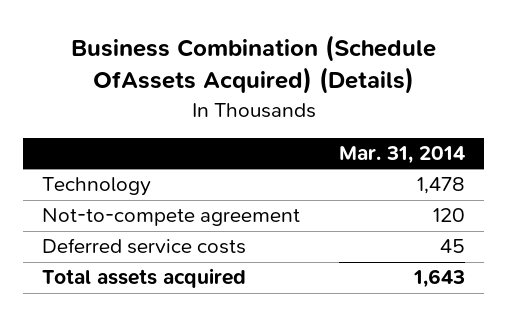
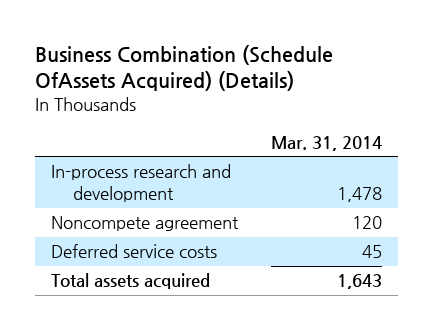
[42,177,152,197] Technology -> [51,164,232,203] In-process research and development
[42,208,301,227] Not-to-compete agreement -> [51,216,240,232] Noncompete agreement

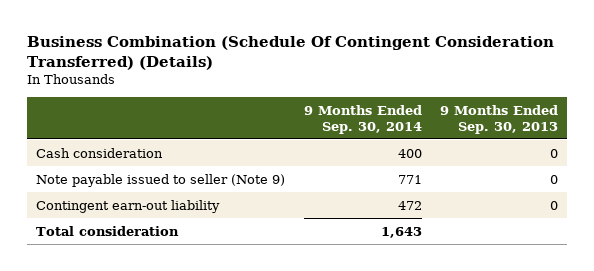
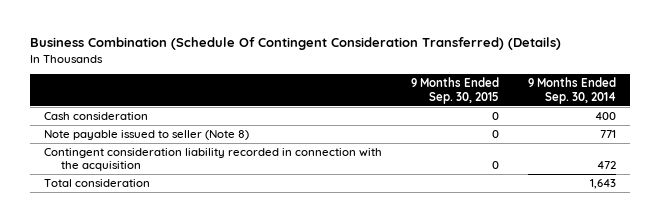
[440,104,559,134] 9 Months Ended Sep. 30, 2013 -> none
none -> [410,77,499,104] 9 Months Ended Sep. 30, 2015
[36,173,286,187] Note payable issued to seller (Note 9) -> [44,129,250,140] Note payable issued to seller (Note 8)
[36,199,221,213] Contingent earn-out liability -> [44,147,383,172] Contingent consideration liability recorded in connection with the acquisition

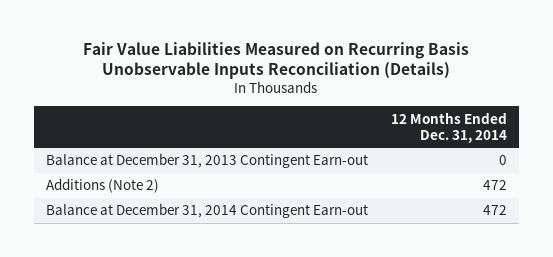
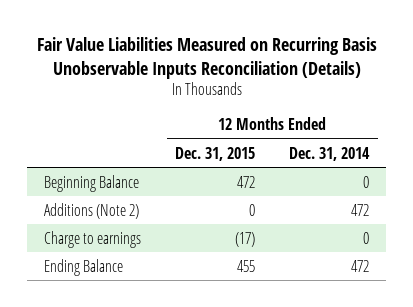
none -> [175,146,256,161] Dec. 31, 2015
[45,153,368,169] Balance at December 31, 2013 Contingent Earn-out -> [44,174,140,192] Beginning Balance
none -> [44,230,142,248] Charge to earnings
[45,203,368,219] Balance at December 31, 2014 Contingent Earn-out -> [44,258,124,276] Ending Balance

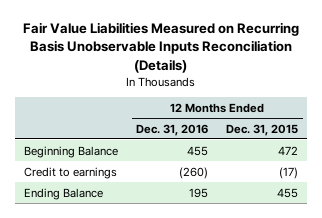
[289,146,371,161] Dec. 31, 2014 -> none
none -> [136,123,209,136] Dec. 31, 2016
[44,202,140,219] Additions (Note 2) -> none
[44,230,142,248] Charge to earnings -> [24,166,118,179] Credit to earnings

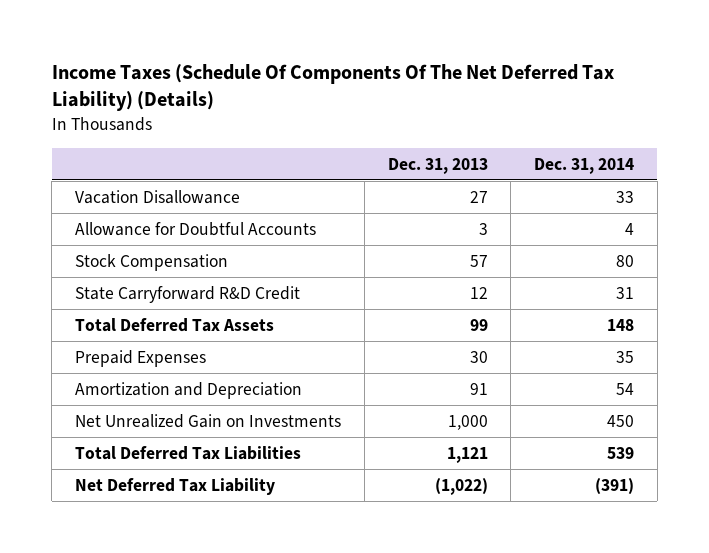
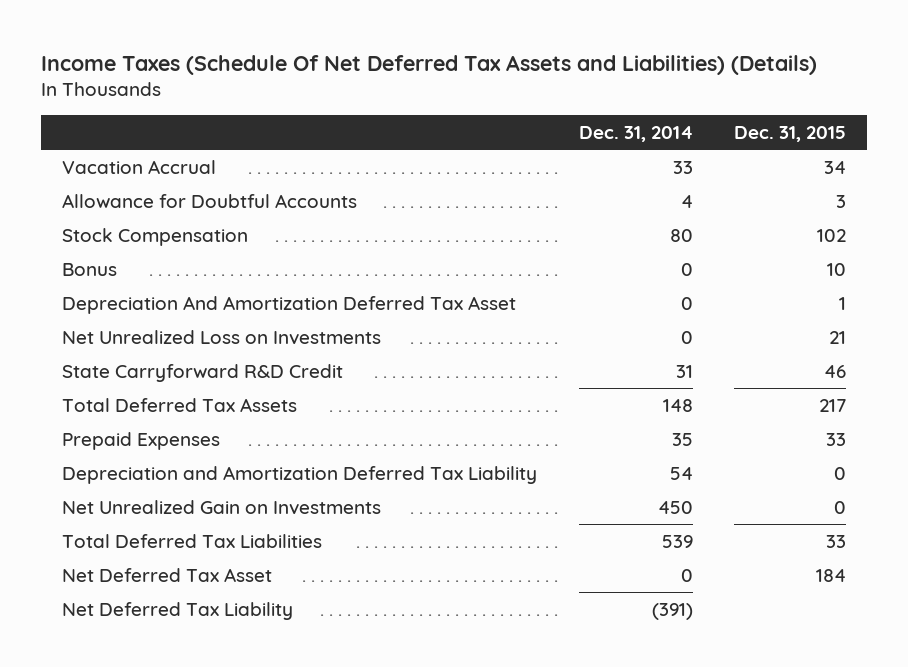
[51,64,614,112] Income Taxes (Schedule Of Components Of The Net Deferred Tax Liability) (Details) -> [41,54,818,75] Income Taxes (Schedule Of Net Deferred Tax Assets and Liabilities) (Details)
[387,157,488,174] Dec. 31, 2013 -> none
none -> [734,126,847,143] Dec. 31, 2015
[75,189,241,204] Vacation Disallowance -> none
none -> [62,159,217,174] Vacation Accrual
none -> [62,262,118,276] Bonus
none -> [62,295,517,314] Depreciation And Amortization Deferred Tax Asset
none -> [62,329,382,345] Net Unrealized Loss on Investments
[75,381,303,399] Amortization and Depreciation -> [62,465,538,484] Depreciation and Amortization Deferred Tax Liability
none -> [62,567,273,582] Net Deferred Tax Asset

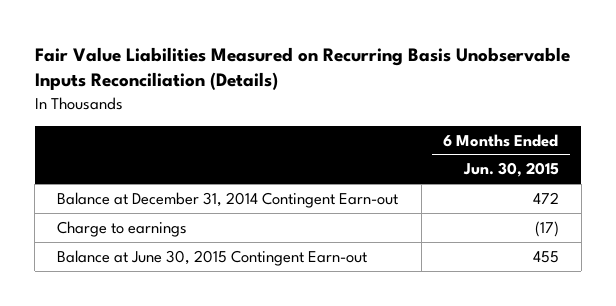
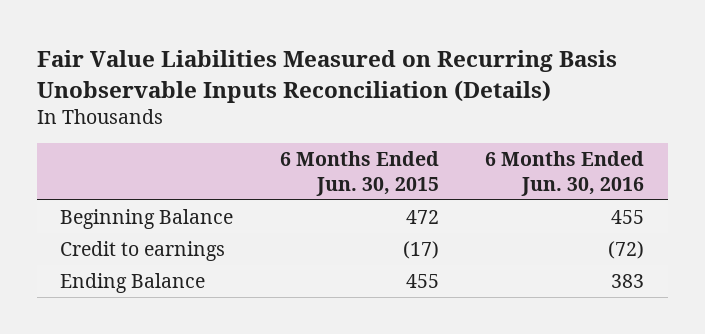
none -> [485,151,645,196] 6 Months Ended Jun. 30, 2016
[57,191,399,208] Balance at December 31, 2014 Contingent Earn-out -> [60,208,234,229] Beginning Balance
[57,220,188,237] Charge to earnings -> [60,240,226,261] Credit to earnings
[57,249,368,266] Balance at June 30, 2015 Contingent Earn-out -> [60,272,206,293] Ending Balance

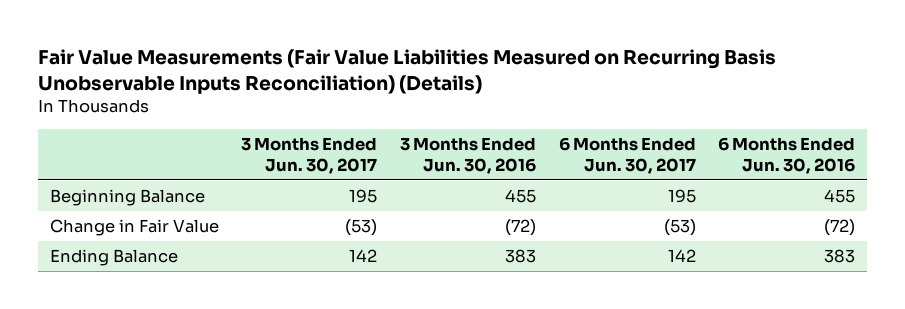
[37,50,618,103] Fair Value Liabilities Measured on Recurring Basis Unobservable Inputs Reconciliation (Details) -> [38,49,777,94] Fair Value Measurements (Fair Value Liabilities Measured on Recurring Basis Unobservable Inputs Reconciliation) (Details)
[279,151,439,196] 6 Months Ended Jun. 30, 2015 -> none
none -> [241,137,378,174] 3 Months Ended Jun. 30, 2017
none -> [400,137,537,174] 3 Months Ended Jun. 30, 2016
none -> [558,137,696,174] 6 Months Ended Jun. 30, 2017
[60,240,226,261] Credit to earnings -> [49,219,219,237] Change in Fair Value

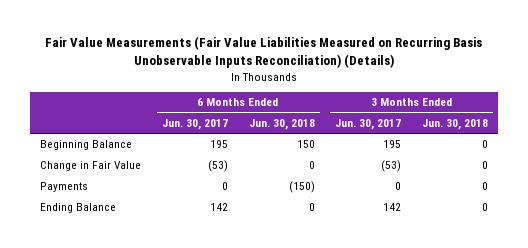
[400,137,537,174] 3 Months Ended Jun. 30, 2016 -> none
[718,137,856,174] 6 Months Ended Jun. 30, 2016 -> none
none -> [248,118,315,130] Jun. 30, 2018
none -> [422,118,489,130] Jun. 30, 2018
none -> [40,182,89,193] Payments

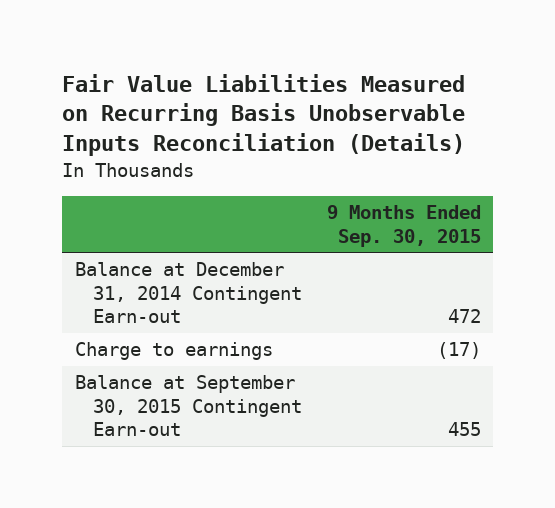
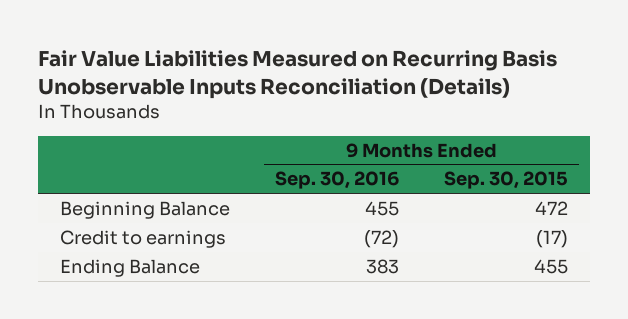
none -> [275,171,400,190] Sep. 30, 2016
[74,262,302,324] Balance at December 31, 2014 Contingent Earn-out -> [60,200,231,219] Beginning Balance
[74,342,273,361] Charge to earnings -> [60,229,227,248] Credit to earnings
[74,375,302,437] Balance at September 30, 2015 Contingent Earn-out -> [60,258,201,277] Ending Balance

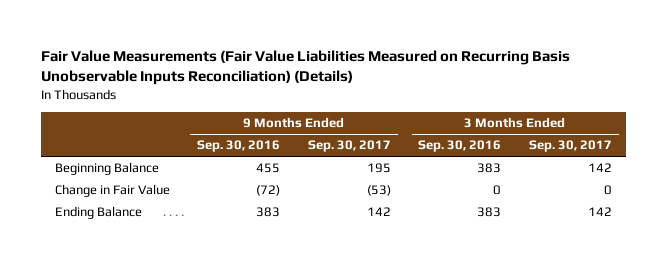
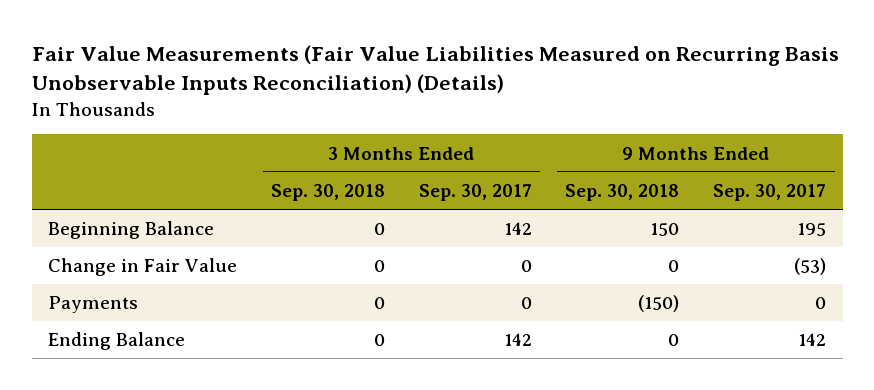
[197,140,281,153] Sep. 30, 2016 -> none
[418,140,502,153] Sep. 30, 2016 -> none
none -> [271,183,386,201] Sep. 30, 2018
none -> [565,183,680,201] Sep. 30, 2018
none -> [48,296,139,314] Payments

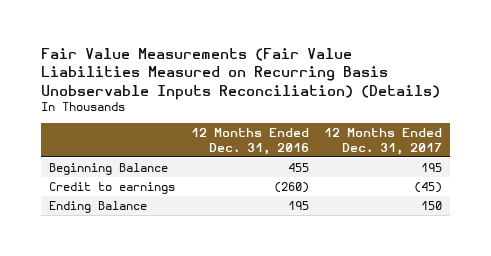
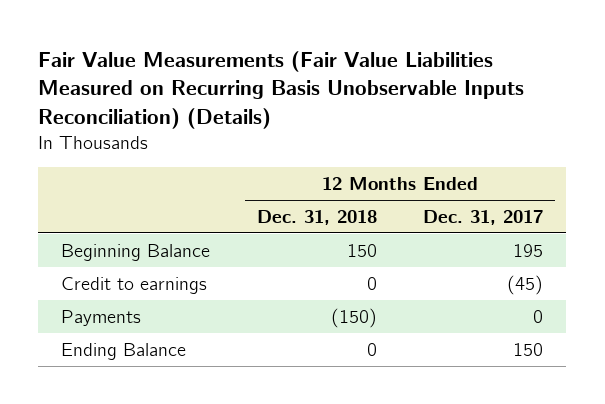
[190,128,309,155] 12 Months Ended Dec. 31, 2016 -> none
none -> [256,209,377,225] Dec. 31, 2018
none -> [61,309,142,326] Payments

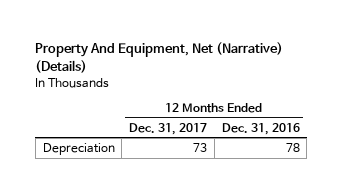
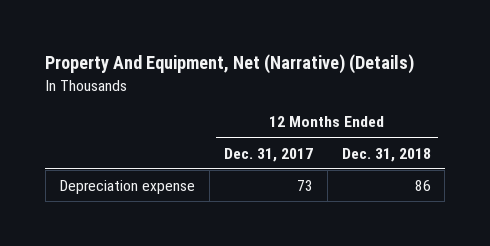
[221,122,300,135] Dec. 31, 2016 -> none
none -> [341,147,431,162] Dec. 31, 2018
[42,142,115,155] Depreciation -> [59,180,195,195] Depreciation expense

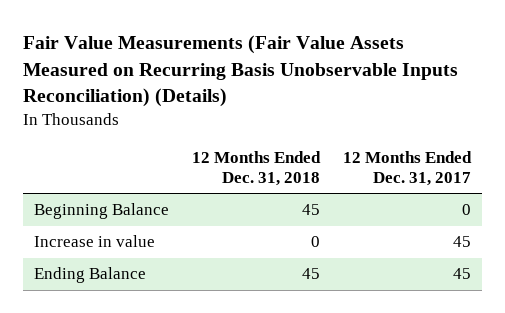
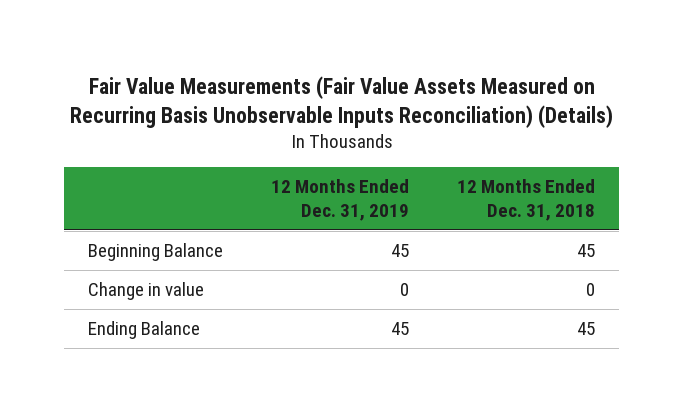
[342,150,472,186] 12 Months Ended Dec. 31, 2017 -> none
none -> [271,178,410,222] 12 Months Ended Dec. 31, 2019
[34,235,156,248] Increase in value -> [88,282,205,301] Change in value

